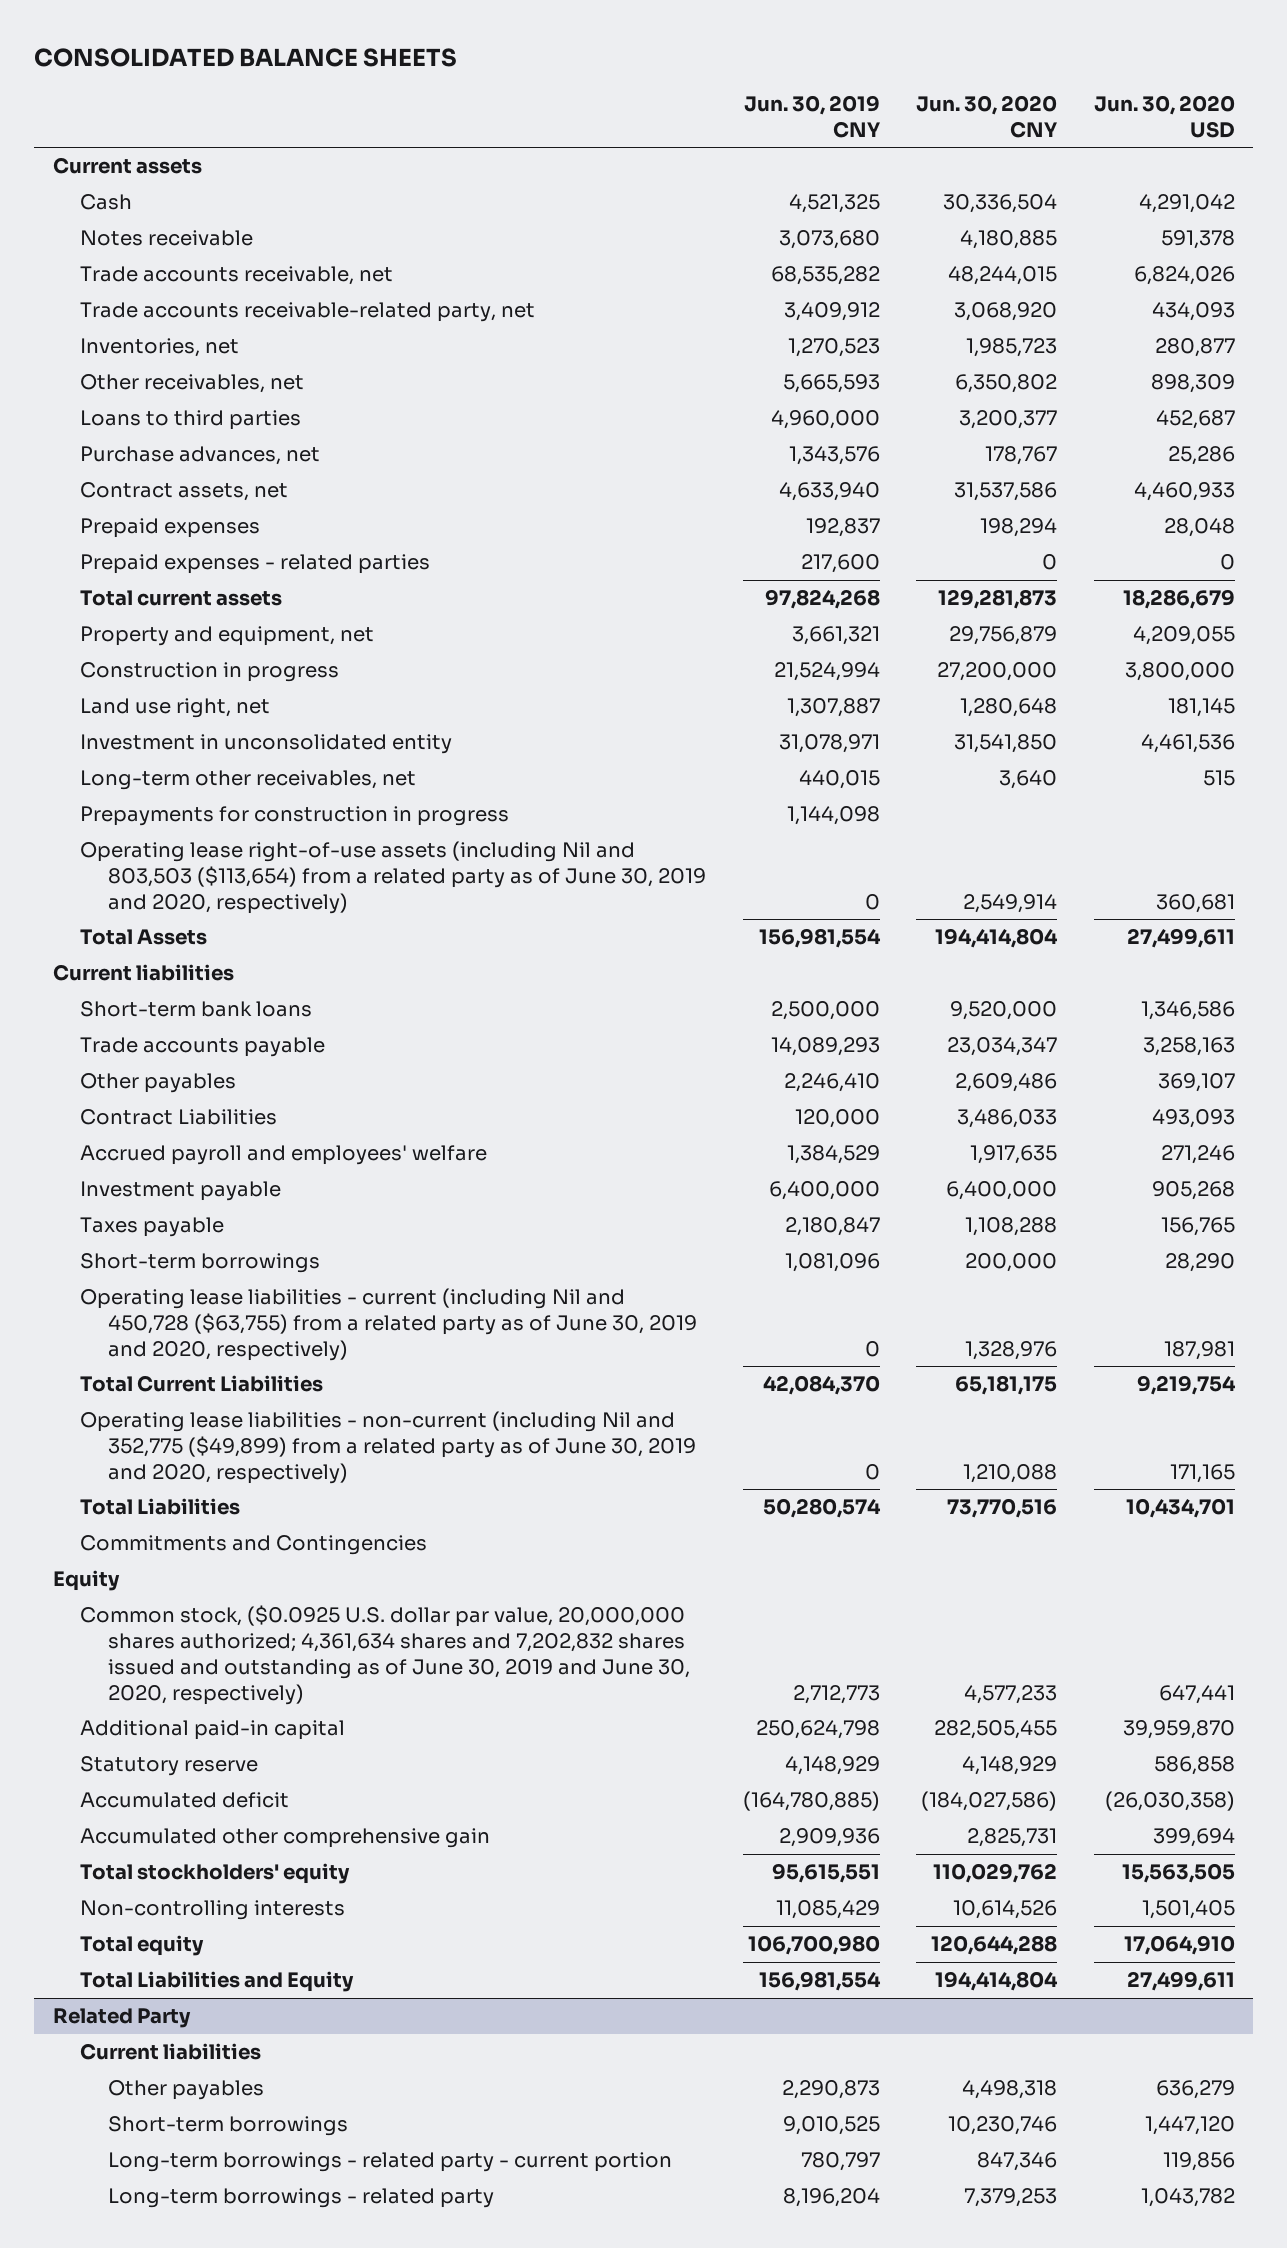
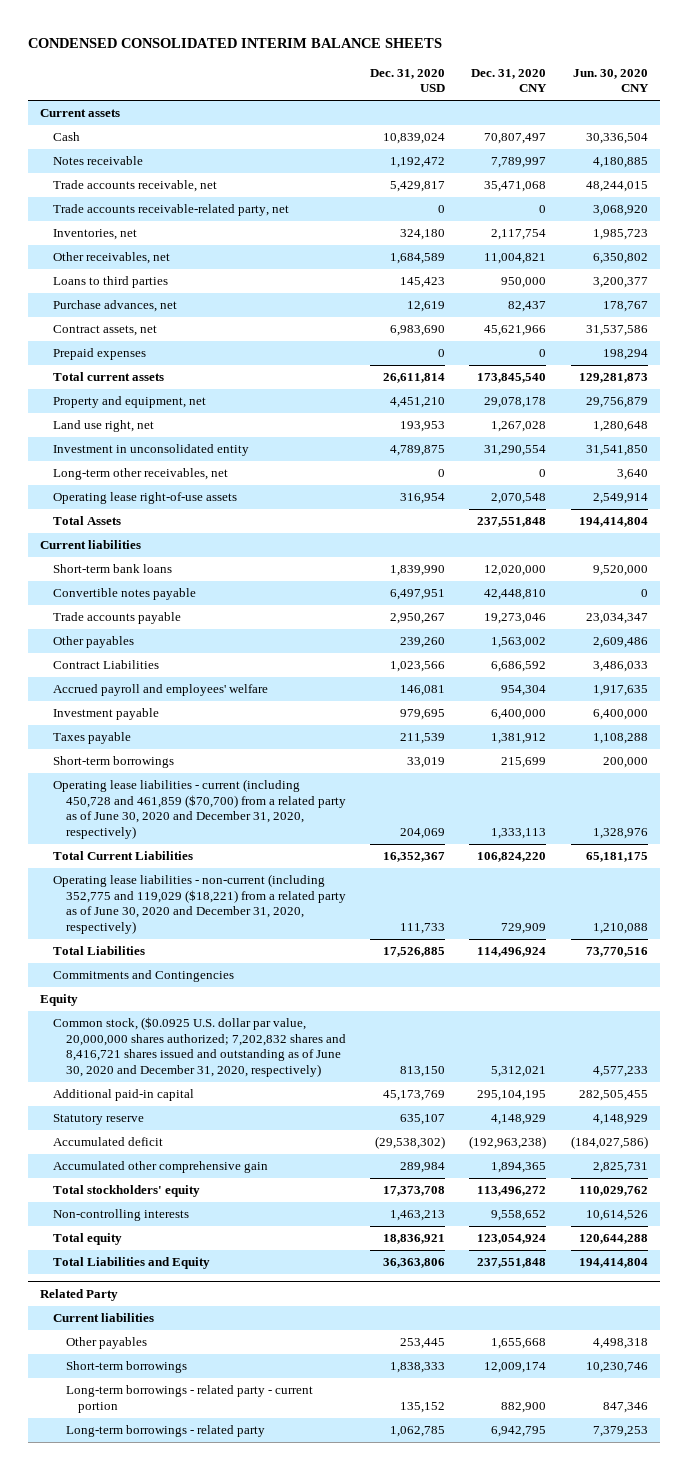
[34,47,458,67] CONSOLIDATED BALANCE SHEETS -> [27,37,442,48] CONDENSED CONSOLIDATED INTERIM BALANCE SHEETS
[743,95,880,138] Jun. 30, 2019 CNY -> none
[1093,95,1235,138] Jun. 30, 2020 USD -> none
none -> [369,68,445,93] Dec. 31, 2020 USD
none -> [471,68,548,93] Dec. 31, 2020 CNY
[80,554,431,575] Prepaid expenses - related parties -> none
[80,662,340,683] Construction in progress -> none
[80,806,510,827] Prepayments for construction in progress -> none
[80,841,707,914] Operating lease right-of-use assets (including Nil and 803,503 ($113,654) from a related party as of June 30, 2019 and 2020, respectively) -> [52,492,237,505] Operating lease right-of-use assets
none -> [52,588,196,601] Convertible notes payable
[80,1288,698,1361] Operating lease liabilities - current (including Nil and 450,728 ($63,755) from a related party as of June 30, 2019 and 2020, respectively) -> [52,779,346,839] Operating lease liabilities - current (including 450,728 and 461,859 ($70,700) from a related party as of June 30, 2020 and December 31, 2020, respectively)
[80,1411,697,1484] Operating lease liabilities - non-current (including Nil and 352,775 ($49,899) from a related party as of June 30, 2019 and 2020, respectively) -> [52,874,346,934] Operating lease liabilities - non-current (including 352,775 and 119,029 ($18,221) from a related party as of June 30, 2020 and December 31, 2020, respectively)
[80,1605,691,1705] Common stock, ($0.0925 U.S. dollar par value, 20,000,000 shares authorized; 4,361,634 shares and 7,202,832 shares issued and outstanding as of June 30, 2019 and June 30, 2020, respectively) -> [52,1017,346,1077] Common stock, ($0.0925 U.S. dollar par value, 20,000,000 shares authorized; 7,202,832 shares and 8,416,721 shares issued and outstanding as of June 30, 2020 and December 31, 2020, respectively)

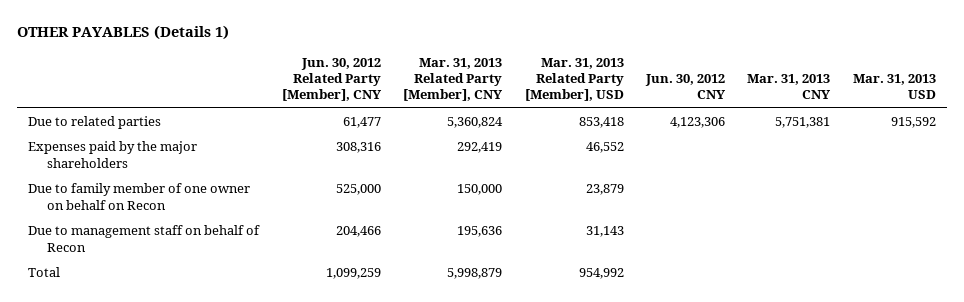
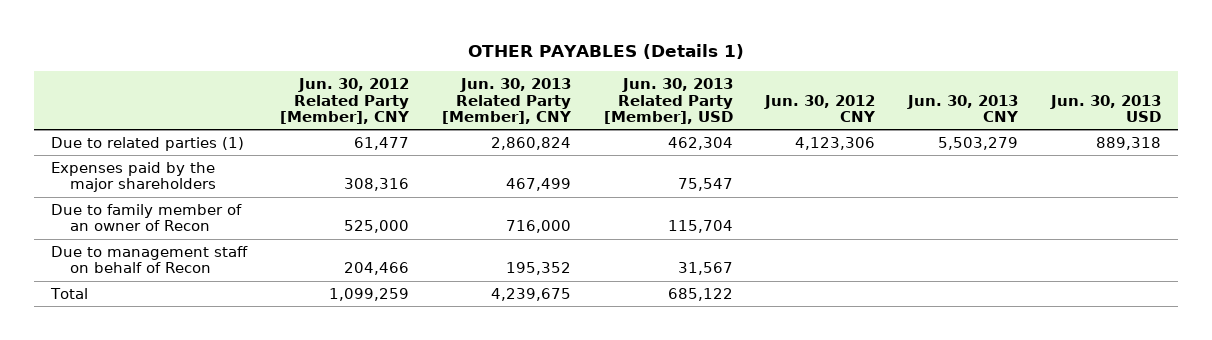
[403,58,504,102] Mar. 31, 2013 Related Party [Member], CNY -> none
[524,58,624,102] Mar. 31, 2013 Related Party [Member], USD -> none
[747,74,832,100] Mar. 31, 2013 CNY -> none
[852,74,936,100] Mar. 31, 2013 USD -> none
none -> [441,77,572,125] Jun. 30, 2013 Related Party [Member], CNY
none -> [603,77,733,125] Jun. 30, 2013 Related Party [Member], USD
none -> [907,94,1020,123] Jun. 30, 2013 CNY
none -> [1050,94,1162,123] Jun. 30, 2013 USD
[28,116,162,130] Due to related parties -> [50,136,244,151] Due to related parties (1)
[28,183,251,210] Due to family member of one owner on behalf on Recon -> [50,203,242,232] Due to family member of an owner of Recon

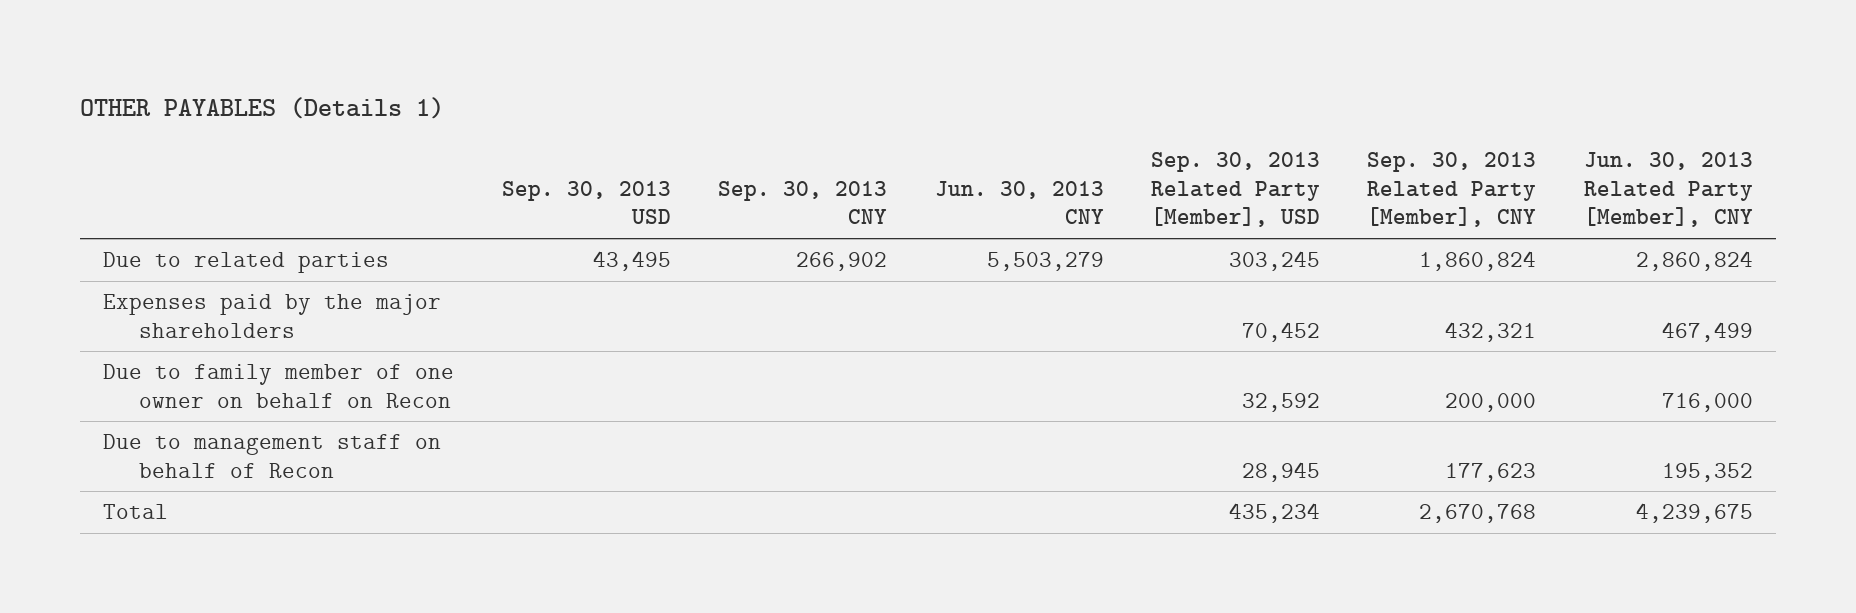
[279,77,410,125] Jun. 30, 2012 Related Party [Member], CNY -> none
[603,77,733,125] Jun. 30, 2013 Related Party [Member], USD -> none
[764,94,877,123] Jun. 30, 2012 CNY -> none
[1050,94,1162,123] Jun. 30, 2013 USD -> none
none -> [501,180,671,225] Sep. 30, 2013 USD
none -> [718,180,888,225] Sep. 30, 2013 CNY
none -> [1150,152,1320,228] Sep. 30, 2013 Related Party [Member], USD
none -> [1367,152,1537,228] Sep. 30, 2013 Related Party [Member], CNY
[50,136,244,151] Due to related parties (1) -> [103,251,390,273] Due to related parties
[50,203,242,232] Due to family member of an owner of Recon -> [103,363,455,408] Due to family member of one owner on behalf on Recon

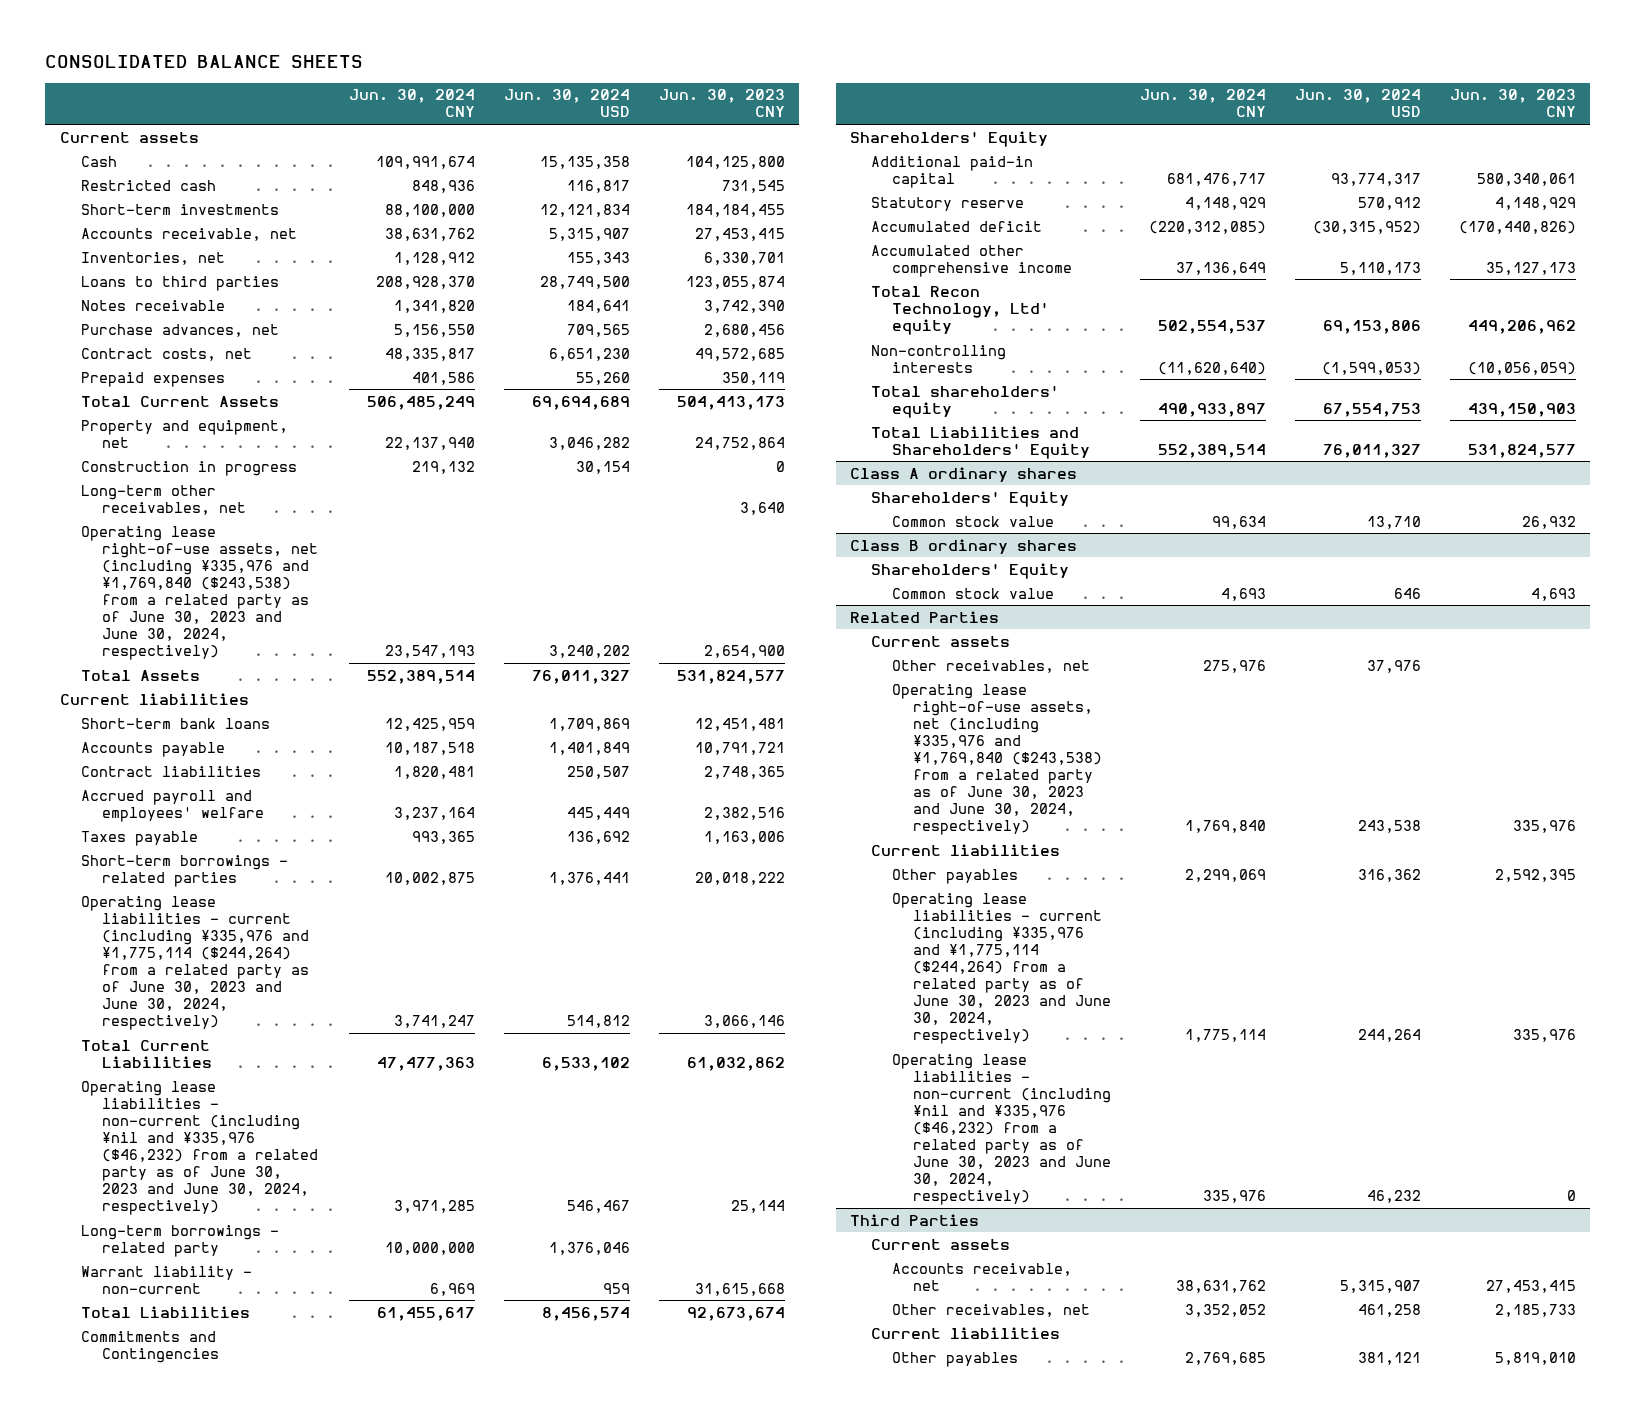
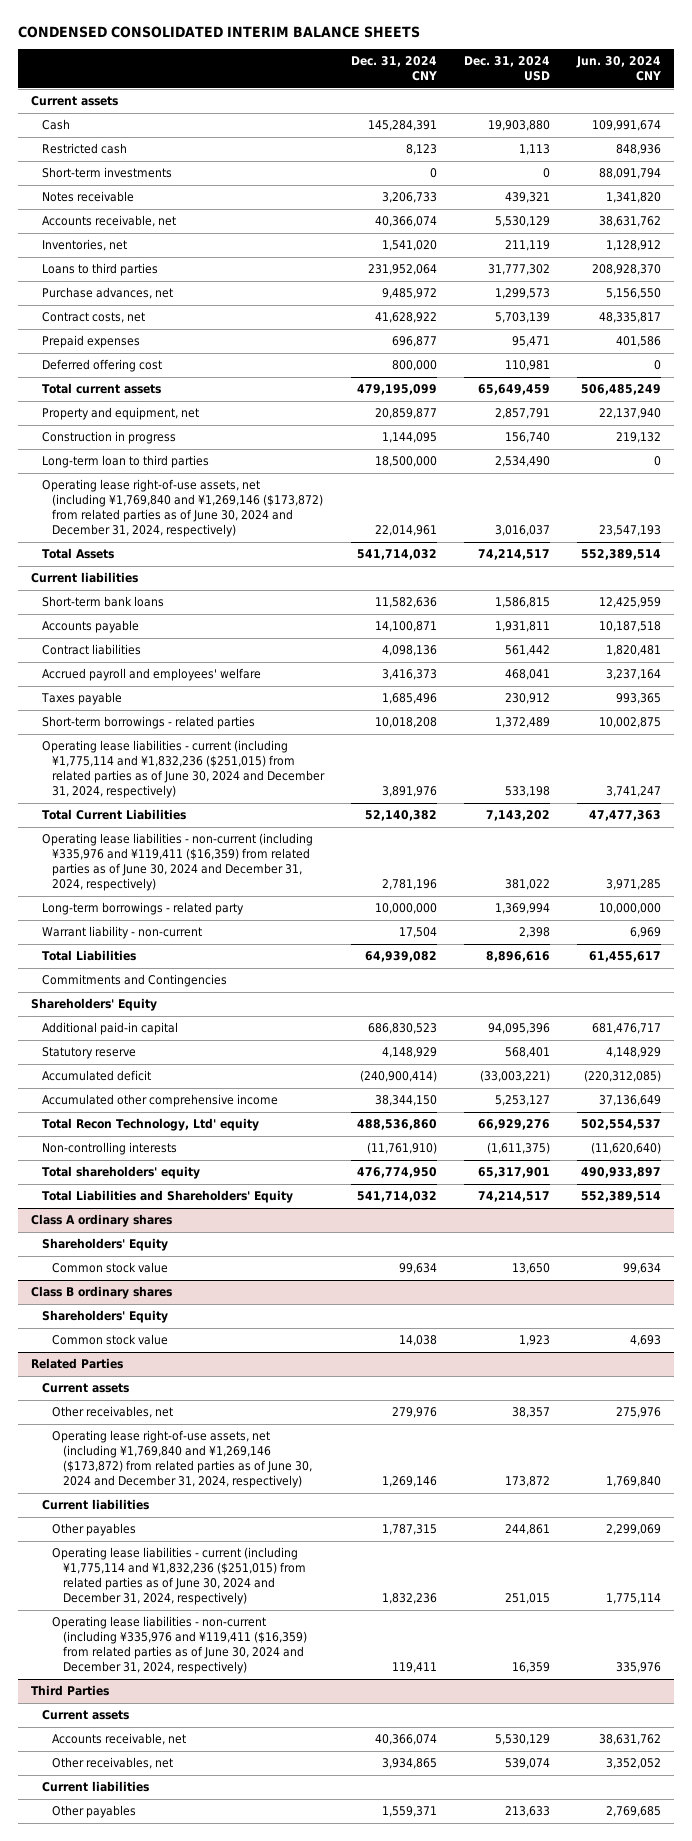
[45,54,364,68] CONSOLIDATED BALANCE SHEETS -> [18,25,421,38] CONDENSED CONSOLIDATED INTERIM BALANCE SHEETS
[504,89,631,118] Jun. 30, 2024 USD -> none
[658,89,785,118] Jun. 30, 2023 CNY -> none
none -> [351,56,438,81] Dec. 31, 2024 CNY
none -> [464,56,551,81] Dec. 31, 2024 USD
[385,203,476,217] 88,100,000 -> [599,168,662,180] 88,091,794
[80,299,225,311] Notes receivable -> [41,191,134,203] Notes receivable
none -> [41,359,162,373] Deferred offering cost
[80,395,279,407] Total Current Assets -> [41,383,161,395] Total current assets
[80,484,246,515] Long-term other receivables, net -> none
none -> [41,455,209,469] Long-term loan to third parties
[80,525,318,661] Operating lease right-of-use assets, net (including ¥335,976 and ¥1,769,840 ($243,538) from a related party as of June 30, 2023 and June 30, 2024, respectively) -> [41,479,324,537] Operating lease right-of-use assets, net (including ¥1,769,840 and ¥1,269,146 ($173,872) from related parties as of June 30, 2024 and December 31, 2024, respectively)
[80,895,309,1031] Operating lease liabilities - current (including ¥335,976 and ¥1,775,114 ($244,264) from a related party as of June 30, 2023 and June 30, 2024, respectively) -> [41,740,326,798] Operating lease liabilities - current (including ¥1,775,114 and ¥1,832,236 ($251,015) from related parties as of June 30, 2024 and December 31, 2024, respectively)
[80,1080,318,1216] Operating lease liabilities - non-current (including ¥nil and ¥335,976 ($46,232) from a related party as of June 30, 2023 and June 30, 2024, respectively) -> [41,833,313,891] Operating lease liabilities - non-current (including ¥335,976 and ¥119,411 ($16,359) from related parties as of June 30, 2024 and December 31, 2024, respectively)
[892,683,1103,836] Operating lease right-of-use assets, net (including ¥335,976 and ¥1,769,840 ($243,538) from a related party as of June 30, 2023 and June 30, 2024, respectively) -> [52,1430,312,1488] Operating lease right-of-use assets, net (including ¥1,769,840 and ¥1,269,146 ($173,872) from related parties as of June 30, 2024 and December 31, 2024, respectively)
[892,892,1112,1045] Operating lease liabilities - current (including ¥335,976 and ¥1,775,114 ($244,264) from a related party as of June 30, 2023 and June 30, 2024, respectively) -> [52,1547,306,1605] Operating lease liabilities - current (including ¥1,775,114 and ¥1,832,236 ($251,015) from related parties as of June 30, 2024 and December 31, 2024, respectively)
[892,1053,1112,1206] Operating lease liabilities - non-current (including ¥nil and ¥335,976 ($46,232) from a related party as of June 30, 2023 and June 30, 2024, respectively) -> [52,1616,307,1674] Operating lease liabilities - non-current (including ¥335,976 and ¥119,411 ($16,359) from related parties as of June 30, 2024 and December 31, 2024, respectively)

